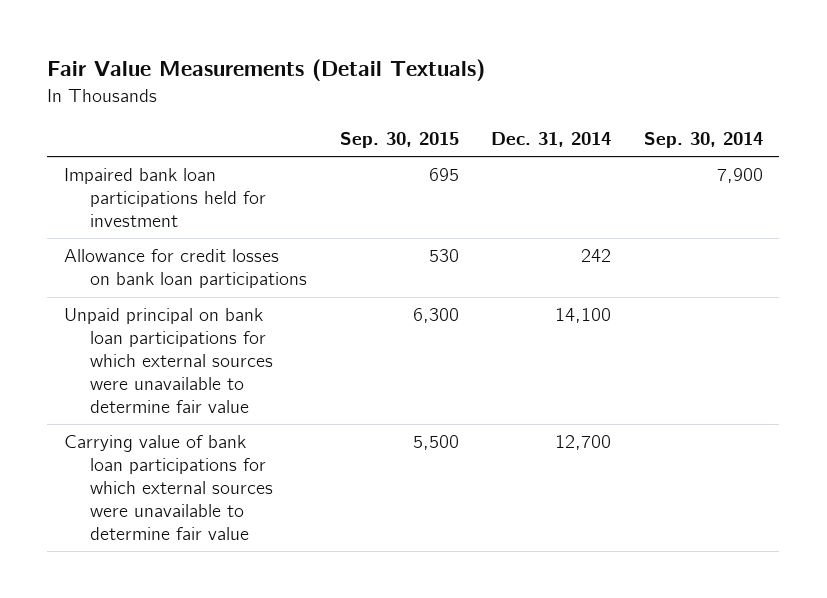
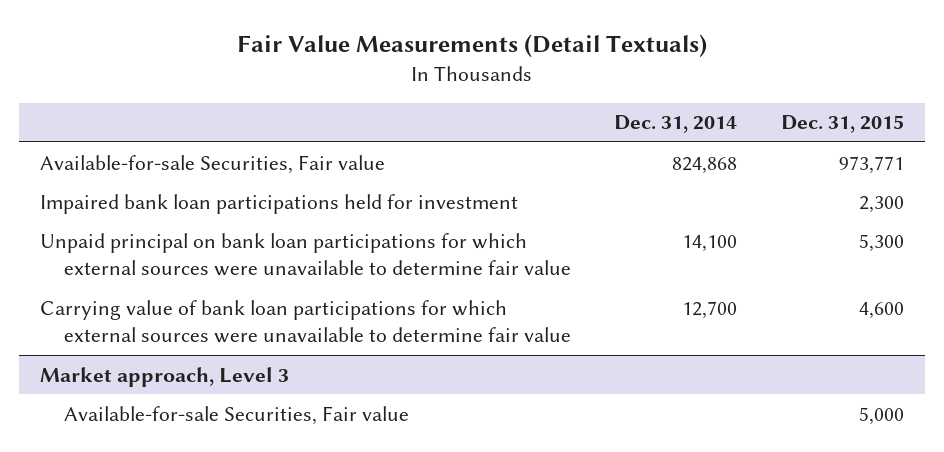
[339,131,459,148] Sep. 30, 2015 -> none
[643,131,763,148] Sep. 30, 2014 -> none
none -> [780,115,904,134] Dec. 31, 2015
none -> [40,154,386,174] Available-for-sale Securities, Fair value
[63,249,308,289] Allowance for credit losses on bank loan participations -> none
none -> [40,366,290,387] Market approach, Level 3
none -> [63,405,409,425] Available-for-sale Securities, Fair value

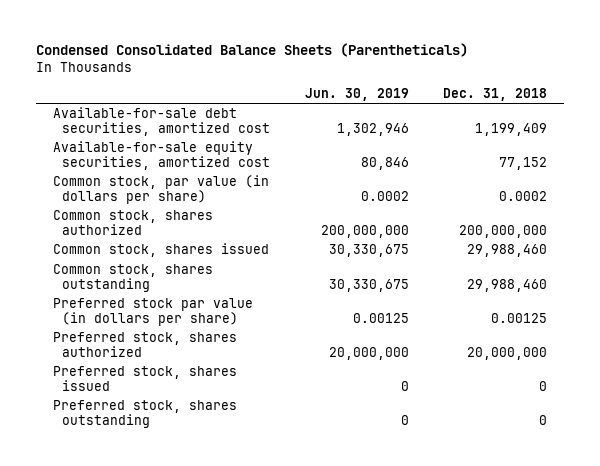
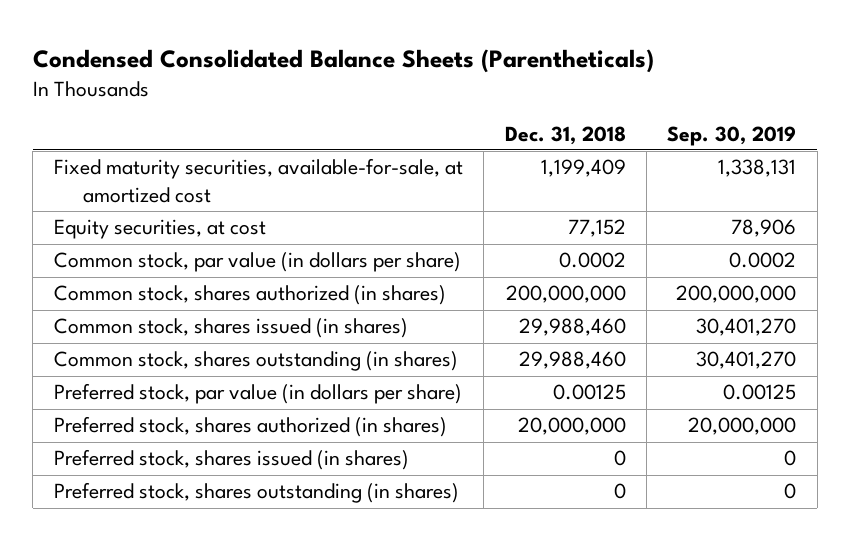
[304,88,409,102] Jun. 30, 2019 -> none
none -> [667,125,797,146] Sep. 30, 2019
[53,107,271,136] Available-for-sale debt securities, amortized cost -> [53,158,463,203] Fixed maturity securities, available-for-sale, at amortized cost
[53,141,271,170] Available-for-sale equity securities, amortized cost -> [53,219,266,240] Equity securities, at cost
[53,210,214,235] Common stock, shares authorized -> [53,285,446,306] Common stock, shares authorized (in shares)
[53,243,270,258] Common stock, shares issued -> [53,318,408,339] Common stock, shares issued (in shares)
[53,264,214,292] Common stock, shares outstanding -> [53,351,458,372] Common stock, shares outstanding (in shares)
[53,298,254,326] Preferred stock par value (in dollars per share) -> [53,383,462,405] Preferred stock, par value (in dollars per share)
[53,332,238,357] Preferred stock, shares authorized -> [53,416,447,438] Preferred stock, shares authorized (in shares)
[53,366,238,391] Preferred stock, shares issued -> [53,449,409,471] Preferred stock, shares issued (in shares)
[53,400,238,428] Preferred stock, shares outstanding -> [53,482,459,504] Preferred stock, shares outstanding (in shares)

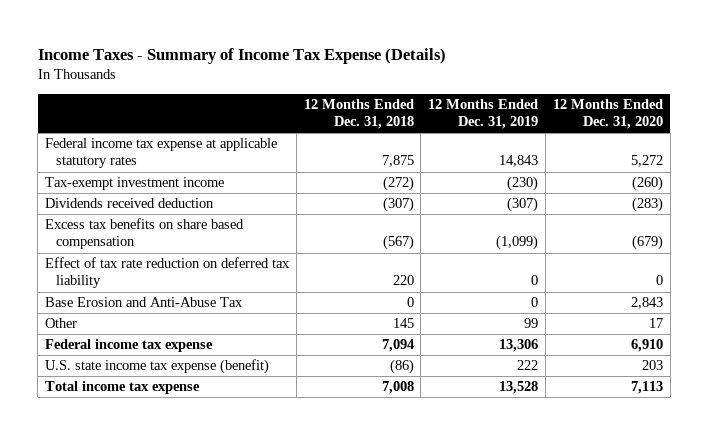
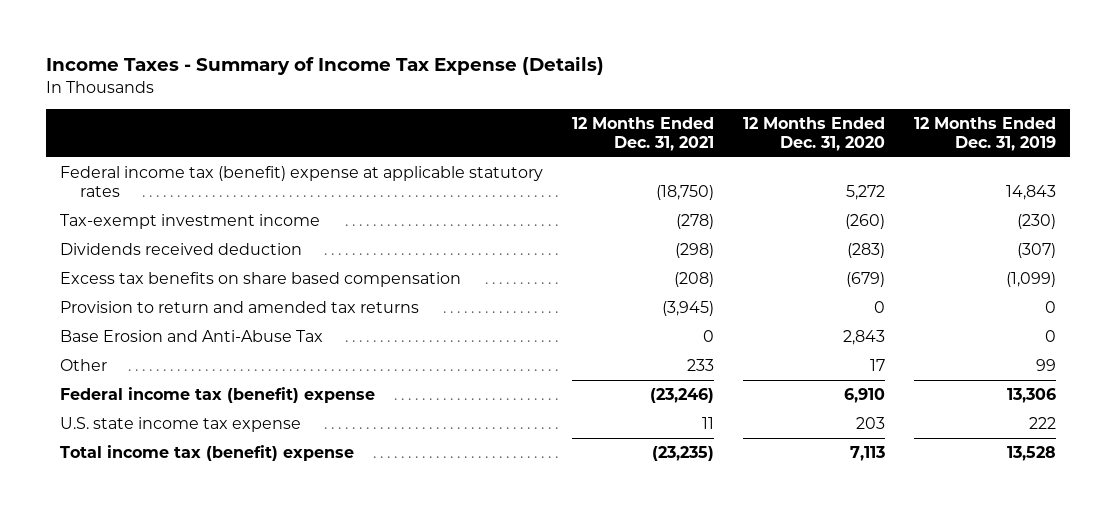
[303,99,414,130] 12 Months Ended Dec. 31, 2018 -> none
none -> [572,116,715,152] 12 Months Ended Dec. 31, 2021
[44,138,277,169] Federal income tax expense at applicable statutory rates -> [60,165,544,198] Federal income tax (benefit) expense at applicable statutory rates
[44,257,290,289] Effect of tax rate reduction on deferred tax liability -> none
none -> [60,300,420,313] Provision to return and amended tax returns
[44,339,213,353] Federal income tax expense -> [60,386,376,403] Federal income tax (benefit) expense
[44,359,269,375] U.S. state income tax expense (benefit) -> [60,416,302,432] U.S. state income tax expense
[44,381,200,395] Total income tax expense -> [60,444,355,461] Total income tax (benefit) expense

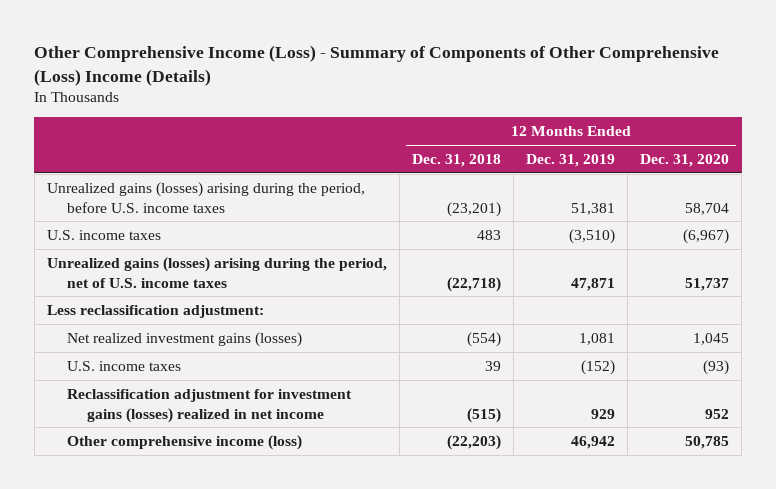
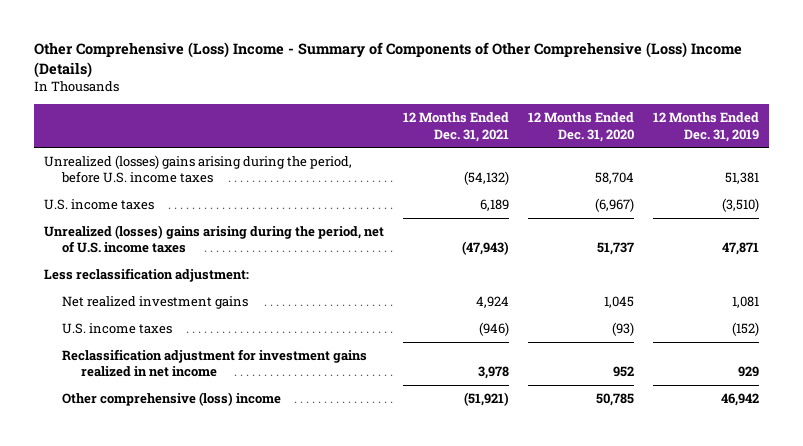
[34,44,720,86] Other Comprehensive Income (Loss) - Summary of Components of Other Comprehensive (Loss) Income (Details) -> [34,42,743,79] Other Comprehensive (Loss) Income - Summary of Components of Other Comprehensive (Loss) Income (Details)
[411,153,501,167] Dec. 31, 2018 -> none
none -> [402,112,509,142] 12 Months Ended Dec. 31, 2021
[46,181,365,213] Unrealized gains (losses) arising during the period, before U.S. income taxes -> [43,154,352,184] Unrealized (losses) gains arising during the period, before U.S. income taxes
[46,256,387,288] Unrealized gains (losses) arising during the period, net of U.S. income taxes -> [43,224,384,254] Unrealized (losses) gains arising during the period, net of U.S. income taxes
[66,331,302,347] Net realized investment gains (losses) -> [62,295,249,309] Net realized investment gains
[66,388,352,423] Reclassification adjustment for investment gains (losses) realized in net income -> [62,348,368,378] Reclassification adjustment for investment gains realized in net income
[66,434,302,450] Other comprehensive income (loss) -> [62,391,282,406] Other comprehensive (loss) income

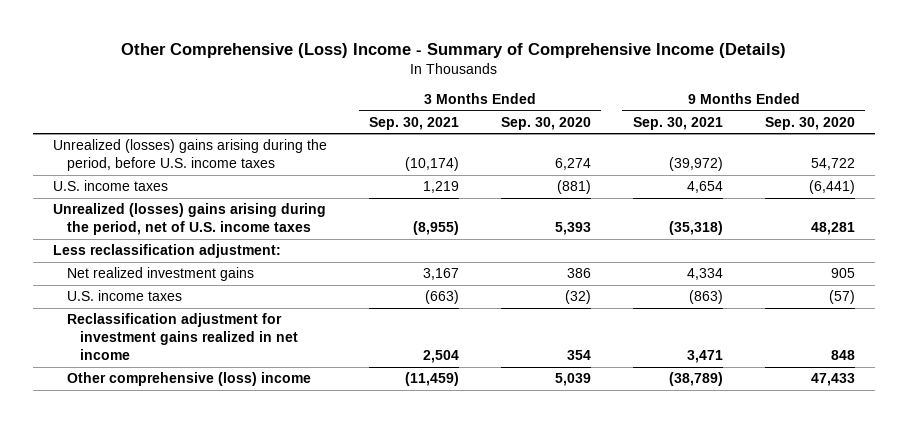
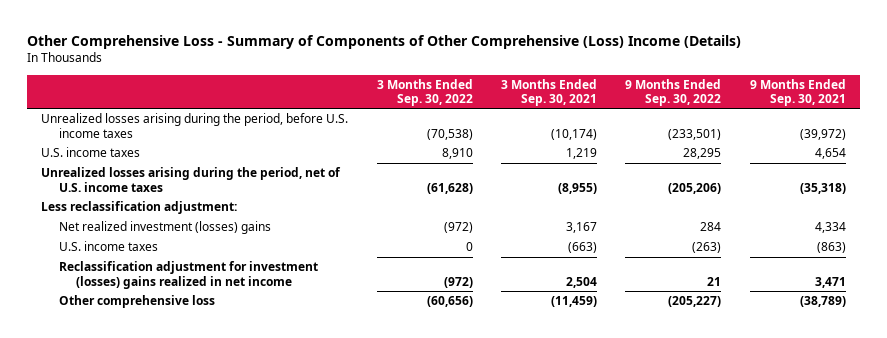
[121,42,787,58] Other Comprehensive (Loss) Income - Summary of Comprehensive Income (Details) -> [27,35,742,50] Other Comprehensive Loss - Summary of Components of Other Comprehensive (Loss) Income (Details)
[501,116,592,130] Sep. 30, 2020 -> none
[764,116,855,130] Sep. 30, 2020 -> none
none -> [376,78,473,107] 3 Months Ended Sep. 30, 2022
none -> [625,78,722,107] 9 Months Ended Sep. 30, 2022
[53,139,328,172] Unrealized (losses) gains arising during the period, before U.S. income taxes -> [41,113,349,138] Unrealized losses arising during the period, before U.S. income taxes
[53,203,327,236] Unrealized (losses) gains arising during the period, net of U.S. income taxes -> [41,167,342,192] Unrealized losses arising during the period, net of U.S. income taxes
[66,267,254,282] Net realized investment gains -> [58,221,271,235] Net realized investment (losses) gains
[66,313,298,361] Reclassification adjustment for investment gains realized in net income -> [58,261,318,289] Reclassification adjustment for investment (losses) gains realized in net income
[66,372,311,387] Other comprehensive (loss) income -> [58,295,215,309] Other comprehensive loss

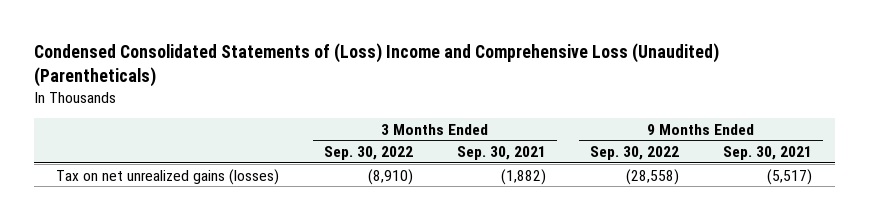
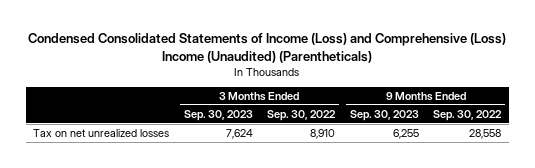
[34,43,720,88] Condensed Consolidated Statements of (Loss) Income and Comprehensive Loss (Unaudited) (Parentheticals) -> [28,33,507,63] Condensed Consolidated Statements of Income (Loss) and Comprehensive (Loss) Income (Unaudited) (Parentheticals)
[456,145,546,160] Sep. 30, 2021 -> none
[723,145,813,160] Sep. 30, 2021 -> none
none -> [183,109,253,121] Sep. 30, 2023
none -> [349,109,419,121] Sep. 30, 2023
[56,168,280,185] Tax on net unrealized gains (losses) -> [33,129,170,138] Tax on net unrealized losses
[367,168,413,185] (8,910) -> [310,129,336,140] 8,910
[626,168,680,185] (28,558) -> [469,129,502,140] 28,558

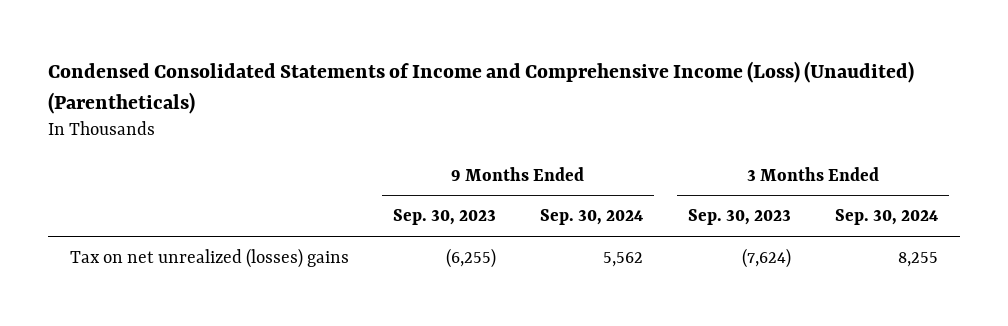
[28,33,507,63] Condensed Consolidated Statements of Income (Loss) and Comprehensive (Loss) Income (Unaudited) (Parentheticals) -> [47,61,914,114] Condensed Consolidated Statements of Income and Comprehensive Income (Loss) (Unaudited) (Parentheticals)
[267,109,337,121] Sep. 30, 2022 -> none
[433,109,503,121] Sep. 30, 2022 -> none
none -> [540,209,644,226] Sep. 30, 2024
none -> [834,209,938,226] Sep. 30, 2024
[33,129,170,138] Tax on net unrealized losses -> [69,247,349,268] Tax on net unrealized (losses) gains
[225,129,253,140] 7,624 -> [741,247,791,268] (7,624)
[392,129,419,140] 6,255 -> [446,247,497,268] (6,255)

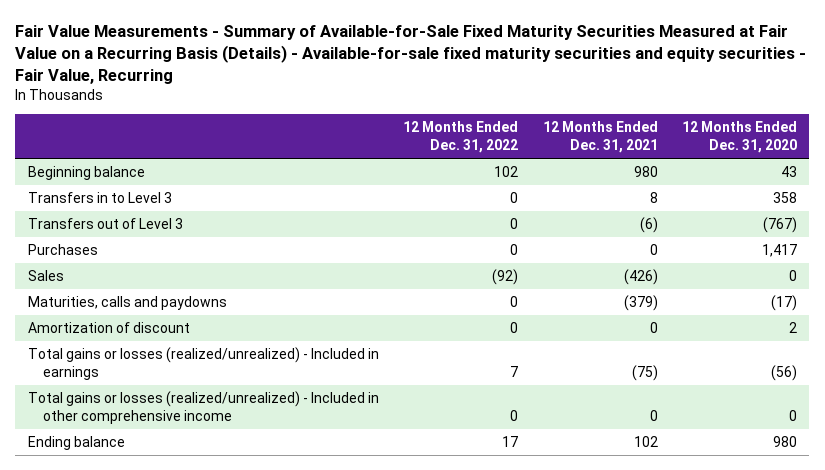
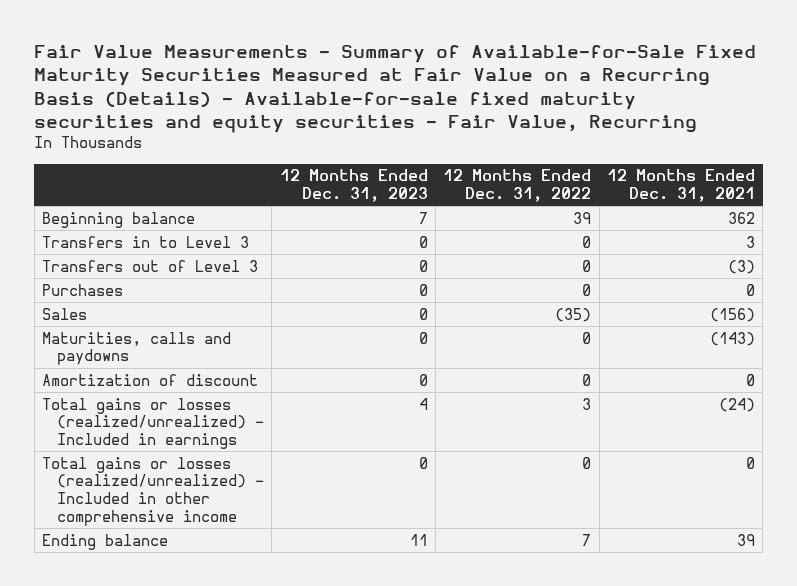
[682,121,798,154] 12 Months Ended Dec. 31, 2020 -> none
none -> [279,169,428,203] 12 Months Ended Dec. 31, 2023
[494,165,519,177] 102 -> [573,211,592,224] 39
[633,165,658,177] 980 -> [728,211,756,224] 362
[649,191,658,203] 8 -> [746,235,756,248] 3
[639,216,658,233] (6) -> [728,259,756,274] (3)
[492,268,519,285] (92) -> [555,307,592,322] (35)
[623,268,658,285] (426) -> [710,307,756,322] (156)
[623,294,658,311] (379) -> [710,331,756,346] (143)
[510,365,519,377] 7 -> [582,397,592,410] 3
[631,364,658,381] (75) -> [719,397,756,412] (24)
[502,435,519,447] 17 -> [582,533,592,546] 7
[633,435,658,447] 102 -> [737,533,756,546] 39

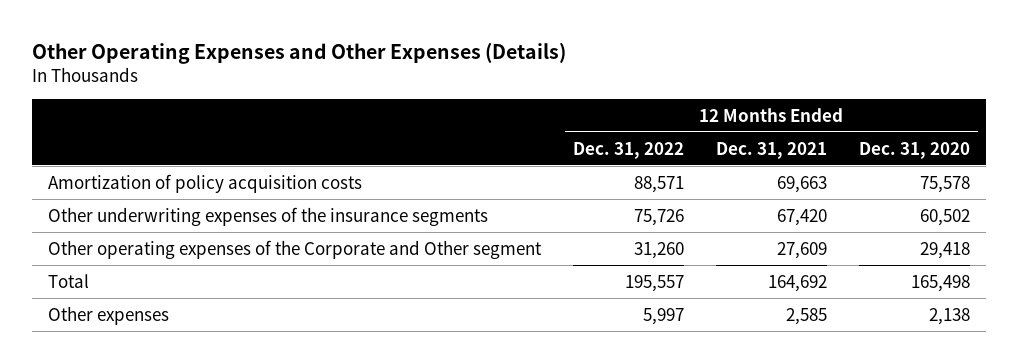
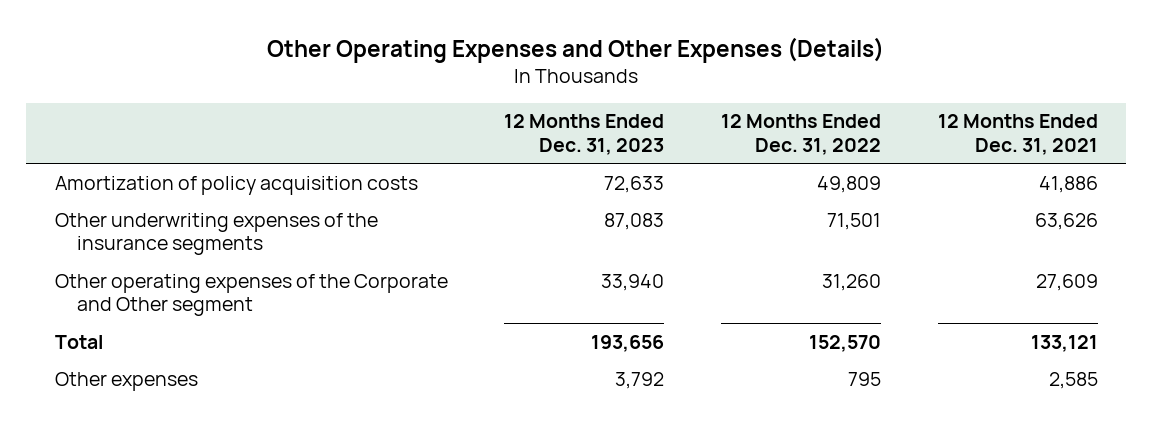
[858,141,970,159] Dec. 31, 2020 -> none
none -> [504,114,665,156] 12 Months Ended Dec. 31, 2023
[633,175,684,193] 88,571 -> [817,175,882,193] 49,809
[776,175,827,193] 69,663 -> [1038,175,1098,193] 41,886
[633,208,684,226] 75,726 -> [827,212,882,230] 71,501
[776,208,827,226] 67,420 -> [1034,212,1098,230] 63,626
[624,274,684,292] 195,557 -> [809,334,882,352] 152,570
[767,274,827,292] 164,692 -> [1030,334,1098,352] 133,121
[642,307,684,325] 5,997 -> [848,371,882,386] 795

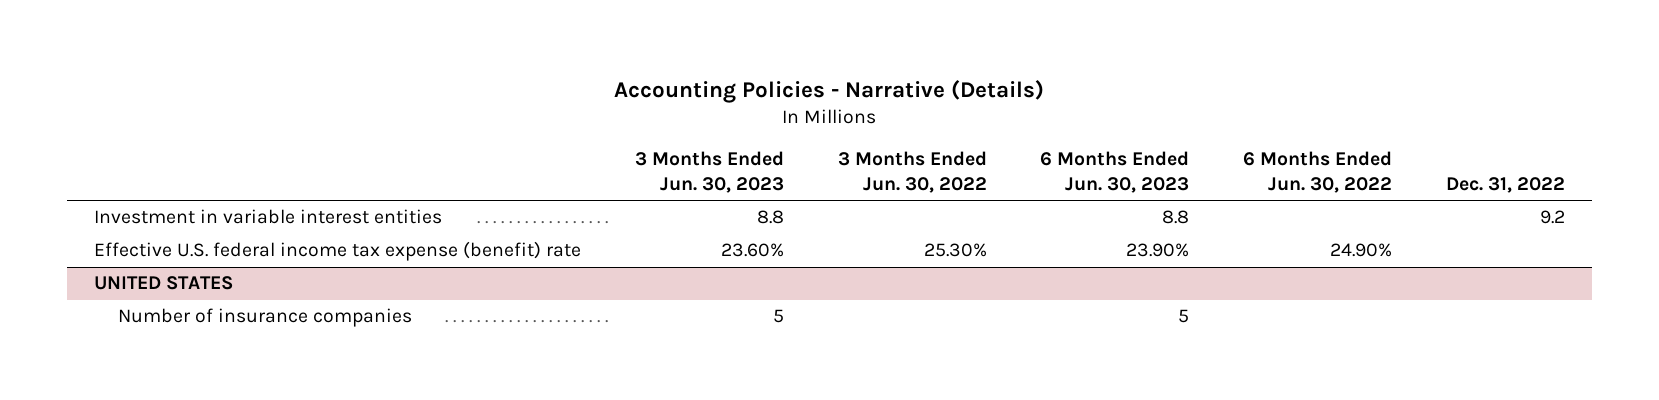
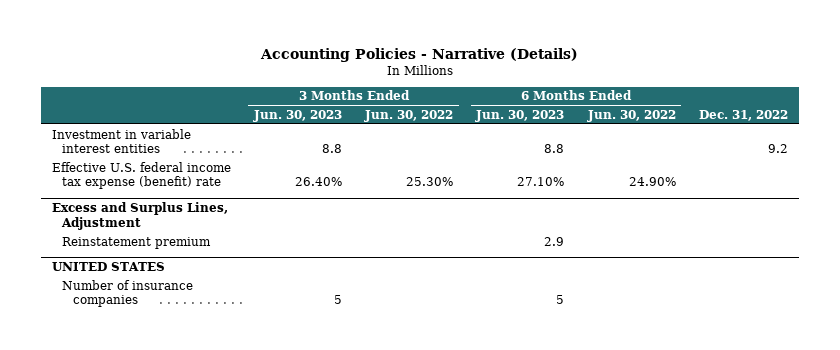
[720,243,784,258] 23.60% -> [295,177,343,187] 26.40%
[1126,243,1190,258] 23.90% -> [517,177,565,187] 27.10%
none -> [52,201,229,230] Excess and Surplus Lines, Adjustment
none -> [62,236,212,249] Reinstatement premium

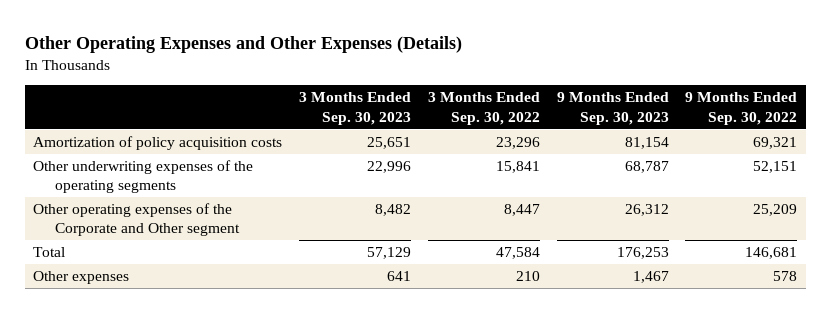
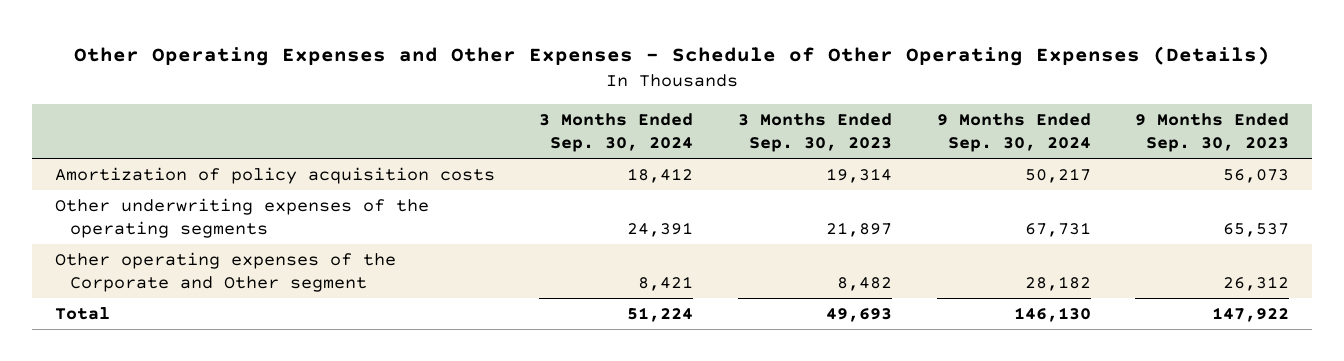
[24,35,462,53] Other Operating Expenses and Other Expenses (Details) -> [73,45,1270,66] Other Operating Expenses and Other Expenses - Schedule of Other Operating Expenses (Details)
[427,92,540,125] 3 Months Ended Sep. 30, 2022 -> none
[685,92,798,125] 9 Months Ended Sep. 30, 2022 -> none
none -> [539,112,694,153] 3 Months Ended Sep. 30, 2024
none -> [936,112,1091,153] 9 Months Ended Sep. 30, 2024
[367,136,412,149] 25,651 -> [825,167,892,183] 19,314
[624,136,669,149] 81,154 -> [1223,168,1290,183] 56,073
[367,160,412,173] 22,996 -> [825,222,892,238] 21,897
[624,160,669,173] 68,787 -> [1223,223,1290,238] 65,537
[33,270,130,284] Other expenses -> none
[367,246,412,259] 57,129 -> [825,307,892,322] 49,693
[616,246,669,259] 176,253 -> [1212,306,1290,322] 147,922

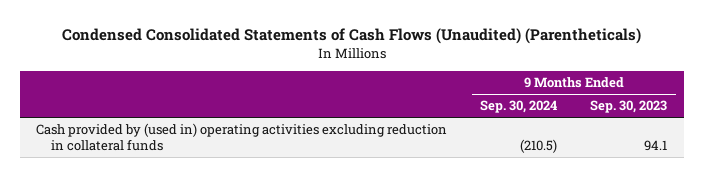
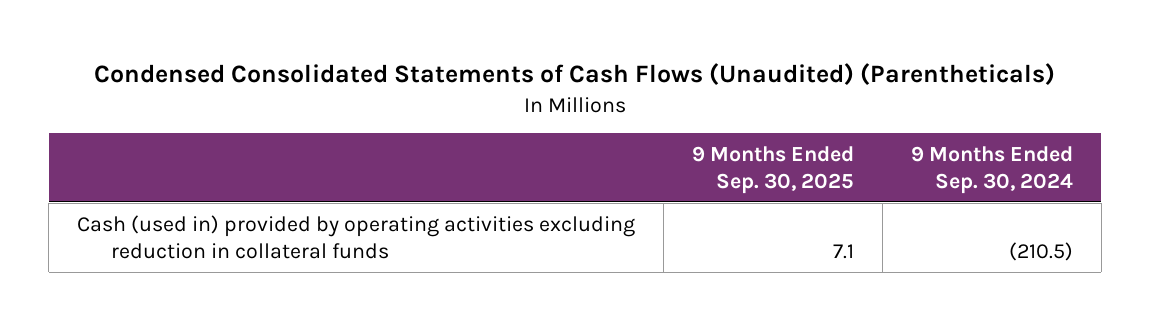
[590,100,668,114] Sep. 30, 2023 -> none
none -> [691,145,854,195] 9 Months Ended Sep. 30, 2025
[36,123,448,151] Cash provided by (used in) operating activities excluding reduction in collateral funds -> [76,214,635,259] Cash (used in) provided by operating activities excluding reduction in collateral funds

